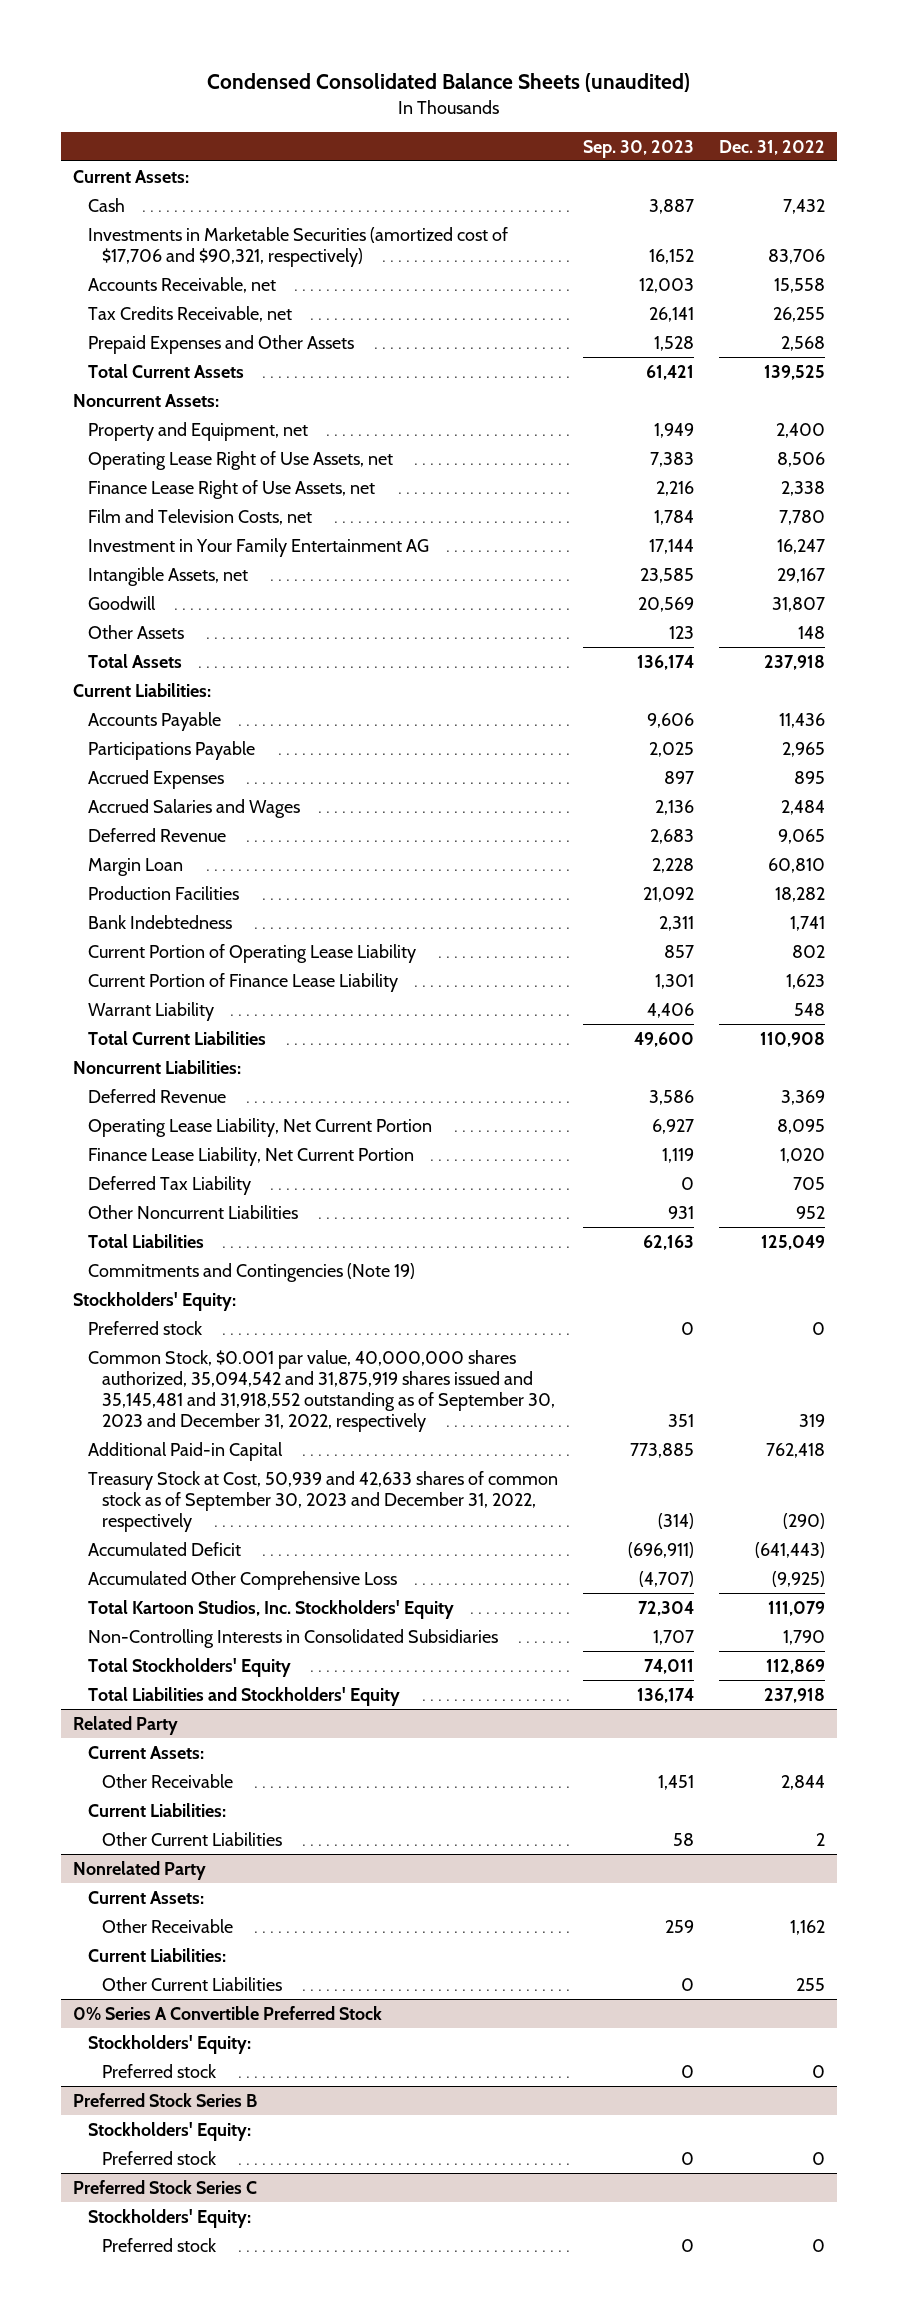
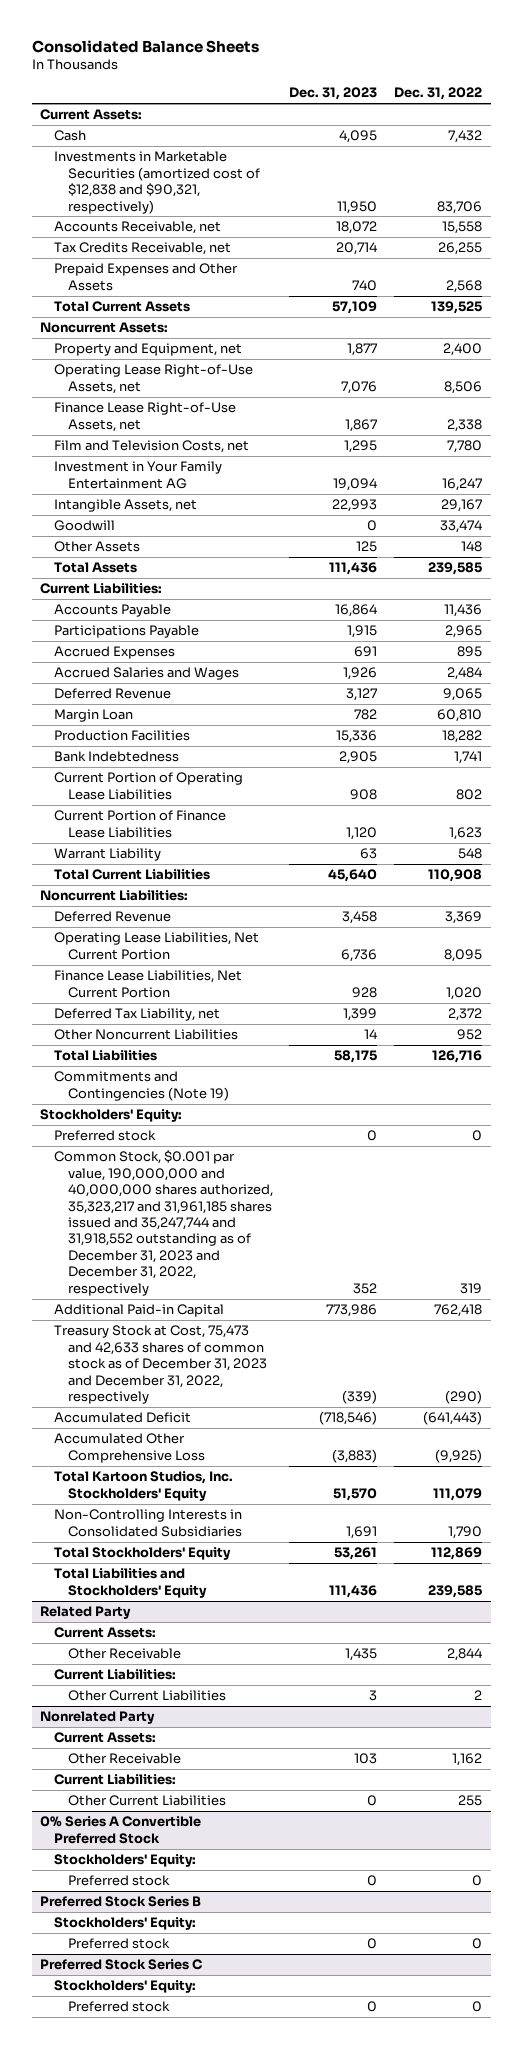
[207,73,691,93] Condensed Consolidated Balance Sheets (unaudited) -> [31,39,259,53] Consolidated Balance Sheets
[582,139,694,158] Sep. 30, 2023 -> none
none -> [289,87,378,101] Dec. 31, 2023
[87,226,508,267] Investments in Marketable Securities (amortized cost of $17,706 and $90,321, respectively) -> [53,151,260,214] Investments in Marketable Securities (amortized cost of $12,838 and $90,321, respectively)
[87,450,393,470] Operating Lease Right of Use Assets, net -> [53,364,253,394] Operating Lease Right-of-Use Assets, net
[87,479,375,499] Finance Lease Right of Use Assets, net -> [53,402,236,432] Finance Lease Right-of-Use Assets, net
[771,596,825,612] 31,807 -> [440,520,483,534] 33,474
[763,654,825,670] 237,918 -> [428,562,483,576] 239,585
[87,943,416,963] Current Portion of Operating Lease Liability -> [53,772,243,800] Current Portion of Operating Lease Liabilities
[87,972,398,992] Current Portion of Finance Lease Liability -> [53,810,226,838] Current Portion of Finance Lease Liabilities
[87,1117,432,1137] Operating Lease Liability, Net Current Portion -> [53,932,259,960] Operating Lease Liabilities, Net Current Portion
[87,1146,414,1166] Finance Lease Liability, Net Current Portion -> [53,970,242,998] Finance Lease Liabilities, Net Current Portion
[87,1175,251,1195] Deferred Tax Liability -> [53,1008,220,1022] Deferred Tax Liability, net
[792,1176,825,1190] 705 -> [448,1008,483,1022] 2,372
[760,1234,825,1250] 125,049 -> [432,1050,483,1064] 126,716
[87,1349,555,1432] Common Stock, $0.001 par value, 40,000,000 shares authorized, 35,094,542 and 31,875,919 shares issued and 35,145,481 and 31,918,552 outstanding as of September 30, 2023 and December 31, 2022, respectively -> [53,1150,273,1296] Common Stock, $0.001 par value, 190,000,000 and 40,000,000 shares authorized, 35,323,217 and 31,961,185 shares issued and 35,247,744 and 31,918,552 outstanding as of December 31, 2023 and December 31, 2022, respectively
[87,1470,558,1532] Treasury Stock at Cost, 50,939 and 42,633 shares of common stock as of September 30, 2023 and December 31, 2022, respectively -> [53,1325,267,1404] Treasury Stock at Cost, 75,473 and 42,633 shares of common stock as of December 31, 2023 and December 31, 2022, respectively
[763,1687,825,1703] 237,918 -> [428,1584,483,1598] 239,585

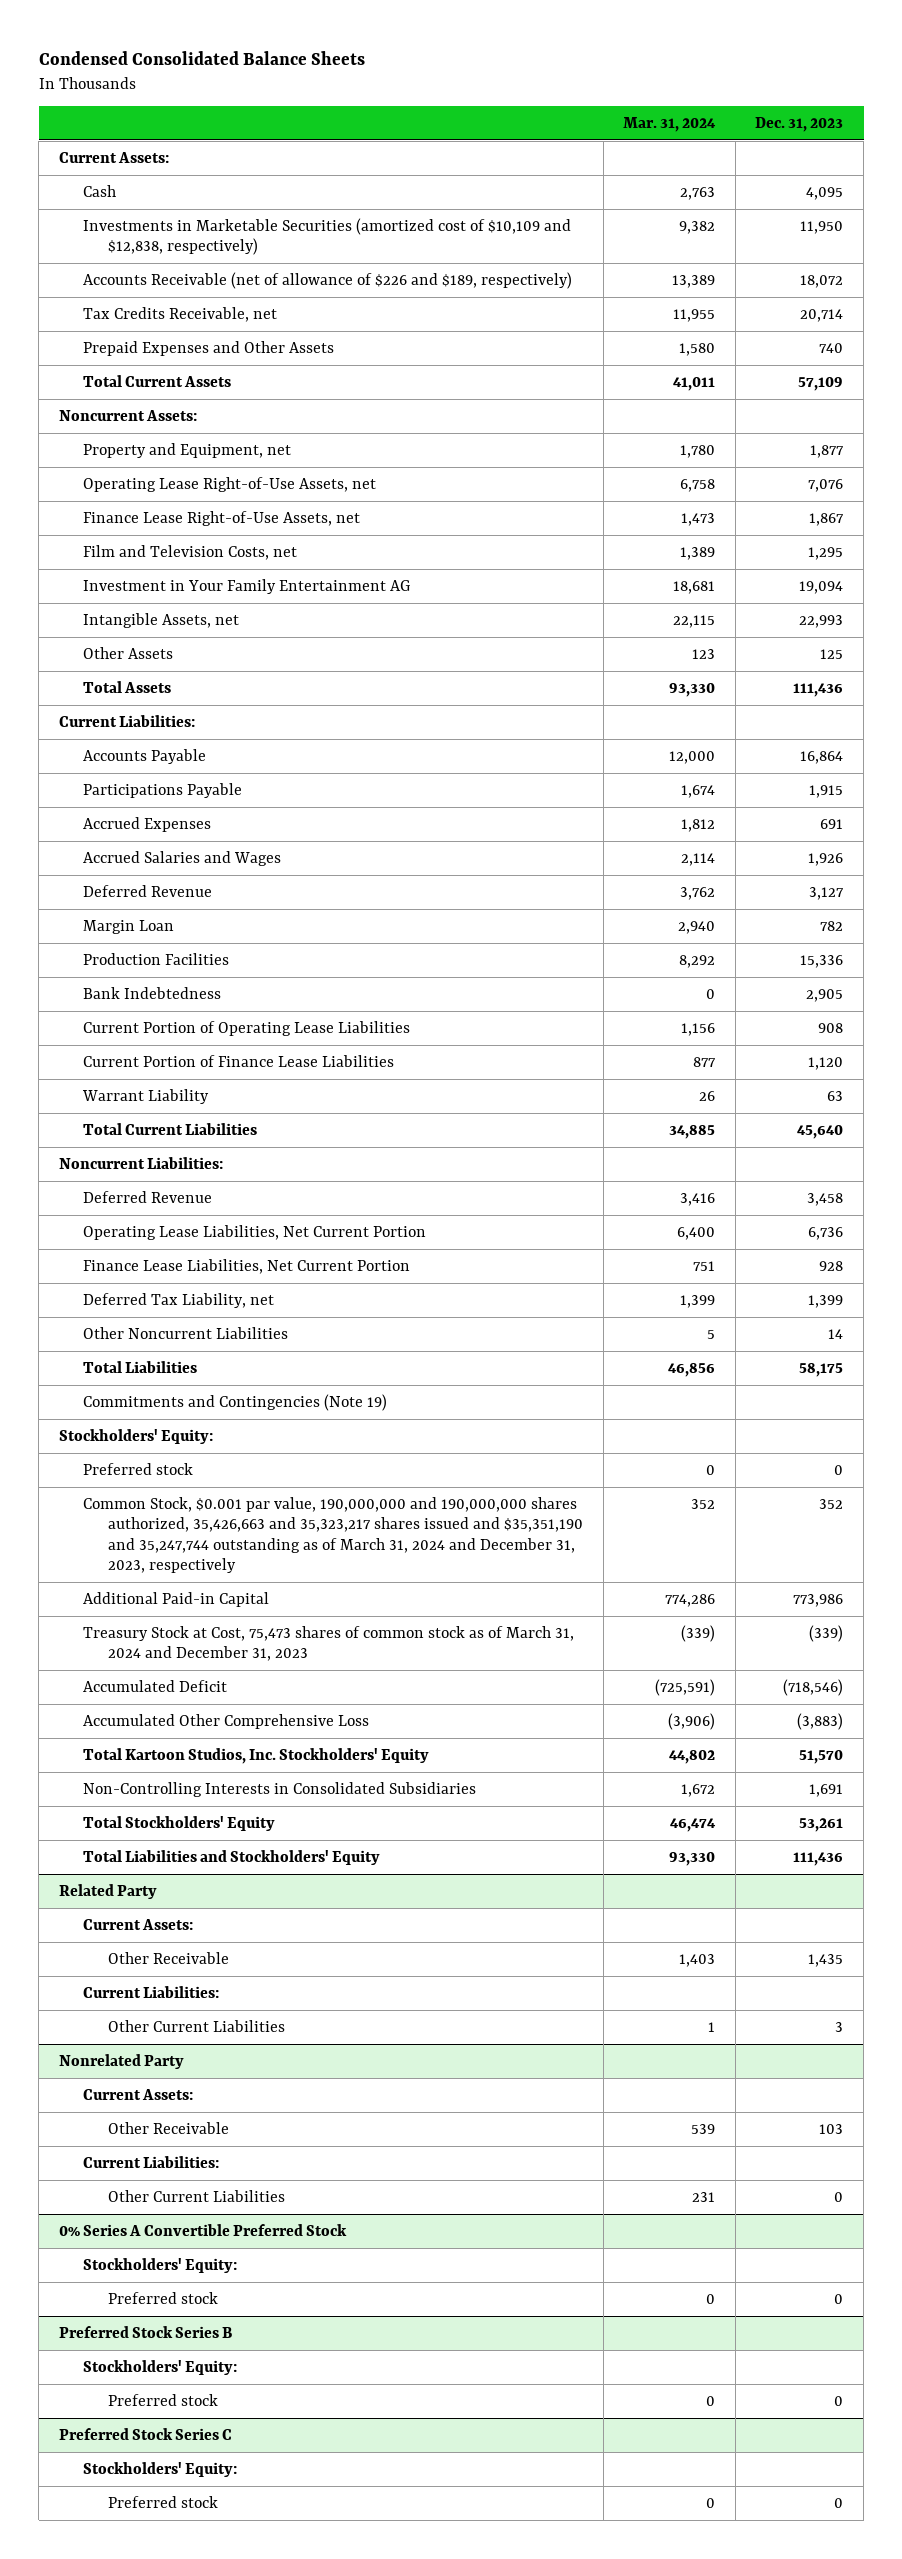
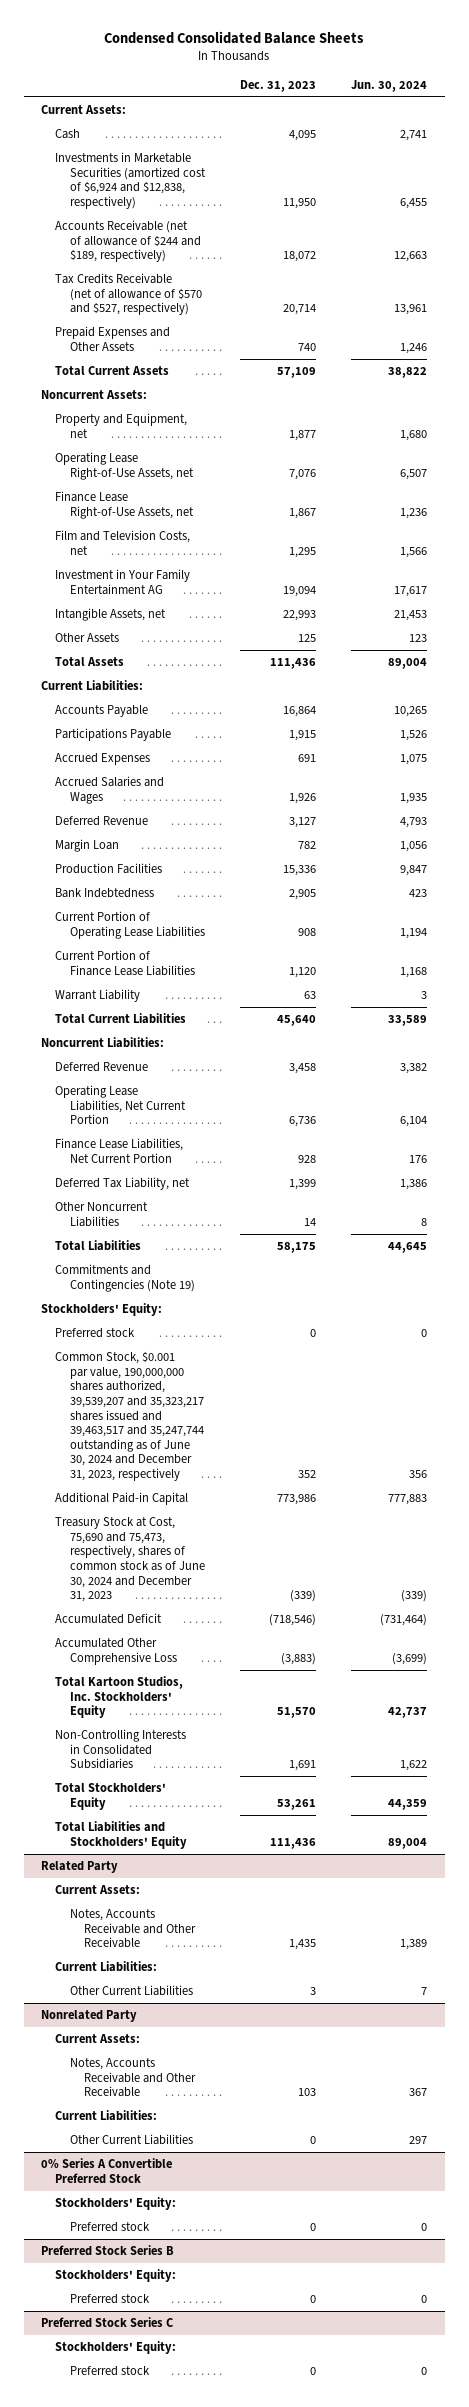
[623,116,717,132] Mar. 31, 2024 -> none
none -> [351,80,428,93] Jun. 30, 2024
[83,217,572,256] Investments in Marketable Securities (amortized cost of $10,109 and $12,838, respectively) -> [55,152,206,209] Investments in Marketable Securities (amortized cost of $6,924 and $12,838, respectively)
[83,271,573,289] Accounts Receivable (net of allowance of $226 and $189, respectively) -> [55,220,201,263] Accounts Receivable (net of allowance of $244 and $189, respectively)
[83,306,278,322] Tax Credits Receivable, net -> [55,273,202,316] Tax Credits Receivable (net of allowance of $570 and $527, respectively)
[83,1496,583,1574] Common Stock, $0.001 par value, 190,000,000 and 190,000,000 shares authorized, 35,426,663 and 35,323,217 shares issued and $35,351,190 and 35,247,744 outstanding as of March 31, 2024 and December 31, 2023, respectively -> [55,1351,204,1481] Common Stock, $0.001 par value, 190,000,000 shares authorized, 39,539,207 and 35,323,217 shares issued and 39,463,517 and 35,247,744 outstanding as of June 30, 2024 and December 31, 2023, respectively
[83,1625,575,1662] Treasury Stock at Cost, 75,473 shares of common stock as of March 31, 2024 and December 31, 2023 -> [55,1517,205,1603] Treasury Stock at Cost, 75,690 and 75,473, respectively, shares of common stock as of June 30, 2024 and December 31, 2023
[107,1951,229,1964] Other Receivable -> [69,1909,196,1949] Notes, Accounts Receivable and Other Receivable
[107,2121,229,2134] Other Receivable -> [69,2058,196,2098] Notes, Accounts Receivable and Other Receivable

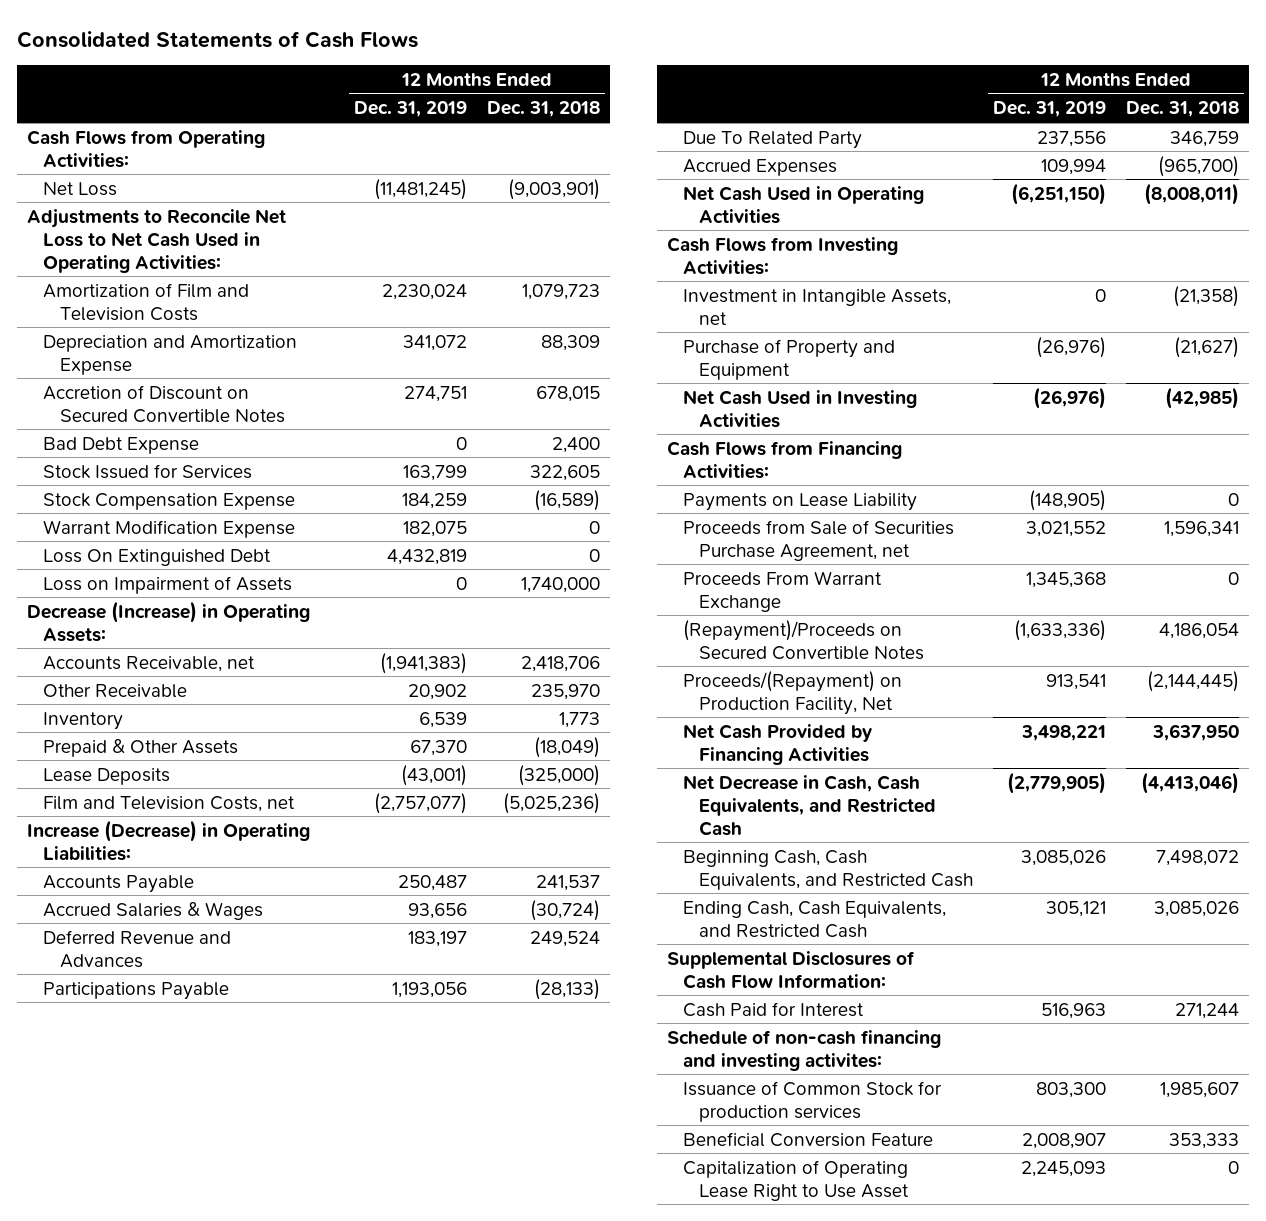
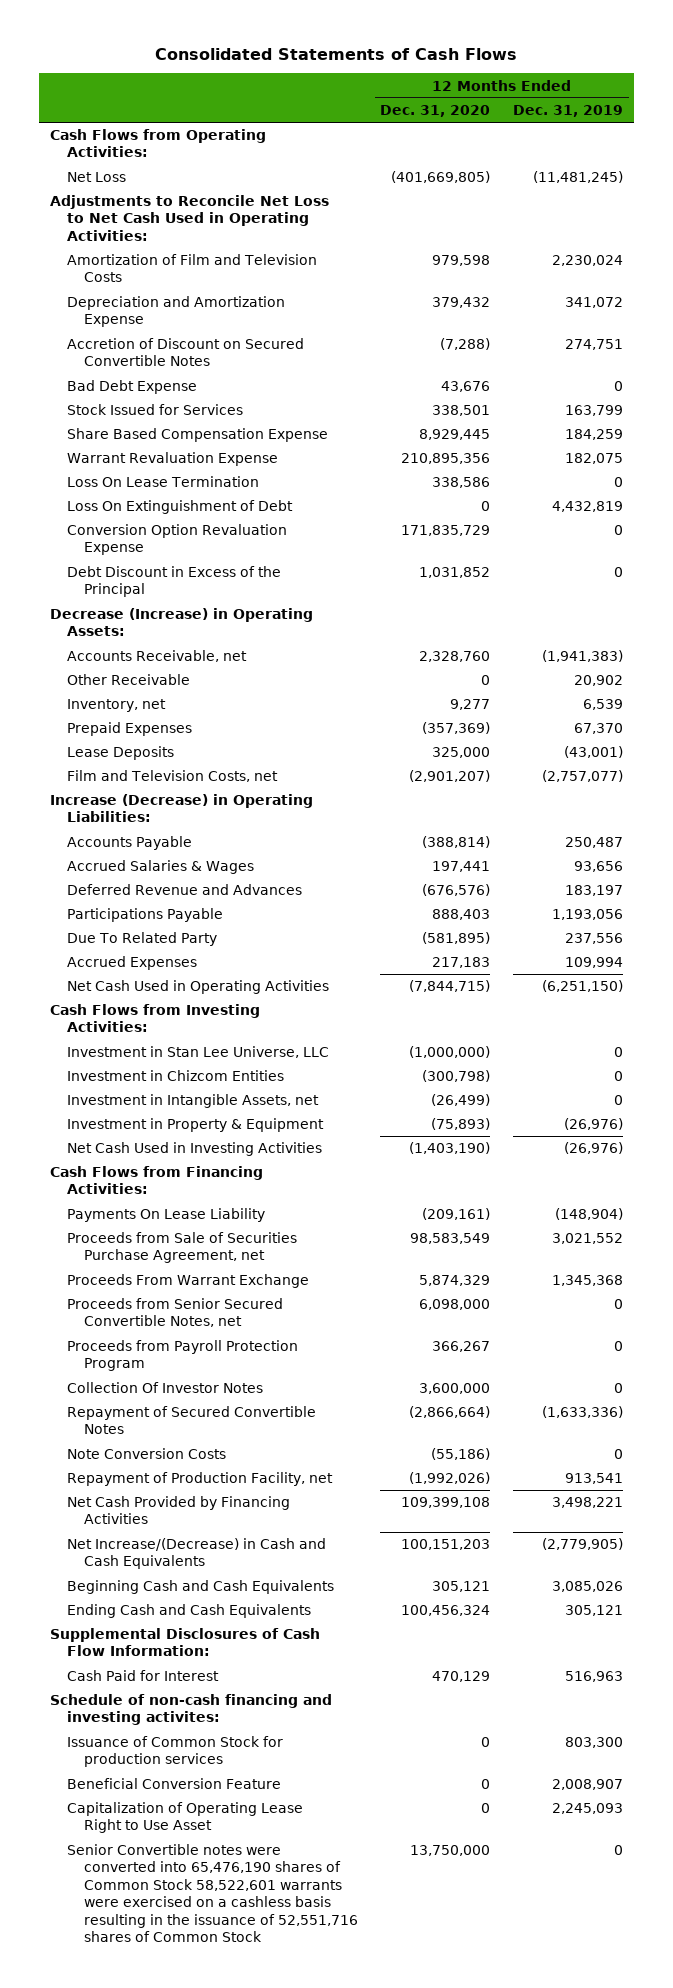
[486,101,600,118] Dec. 31, 2018 -> none
none -> [380,104,491,117] Dec. 31, 2020
[43,575,293,594] Loss on Impairment of Assets -> none
[43,492,296,510] Stock Compensation Expense -> [66,428,328,443] Share Based Compensation Expense
[43,519,296,538] Warrant Modification Expense -> [66,452,278,467] Warrant Revaluation Expense
none -> [66,476,259,488] Loss On Lease Termination
[43,548,272,566] Loss On Extinguished Debt -> [66,500,293,515] Loss On Extinguishment of Debt
none -> [66,524,287,556] Conversion Option Revaluation Expense
none -> [66,566,281,598] Debt Discount in Excess of the Principal
[43,711,124,730] Inventory -> [66,699,166,713] Inventory, net
[43,738,239,757] Prepaid & Other Assets -> [66,722,192,737] Prepaid Expenses
none -> [66,1046,329,1059] Investment in Stan Lee Universe, LLC
none -> [66,1070,284,1082] Investment in Chizcom Entities
[682,338,895,380] Purchase of Property and Equipment -> [66,1118,324,1133] Investment in Property & Equipment
[682,492,917,511] Payments on Lease Liability -> [66,1208,265,1223] Payments On Lease Liability
[1028,489,1106,511] (148,905) -> [554,1208,623,1221] (148,904)
none -> [66,1298,283,1328] Proceeds from Senior Secured Convertible Notes, net
none -> [66,1340,298,1372] Proceeds from Payroll Protection Program
none -> [66,1382,263,1394] Collection Of Investor Notes
[682,619,924,660] (Repayment)/Proceeds on Secured Convertible Notes -> [66,1406,316,1435] Repayment of Secured Convertible Notes
none -> [66,1448,226,1460] Note Conversion Costs
[682,670,902,715] Proceeds/(Repayment) on Production Facility, Net -> [66,1472,333,1487] Repayment of Production Facility, net
[682,774,936,836] Net Decrease in Cash, Cash Equivalents, and Restricted Cash -> [66,1538,326,1570] Net Increase/(Decrease) in Cash and Cash Equivalents
[682,849,973,890] Beginning Cash, Cash Equivalents, and Restricted Cash -> [66,1580,334,1595] Beginning Cash and Cash Equivalents
[682,900,946,938] Ending Cash, Cash Equivalents, and Restricted Cash -> [66,1604,311,1619] Ending Cash and Cash Equivalents
none -> [66,1844,358,1942] Senior Convertible notes were converted into 65,476,190 shares of Common Stock 58,522,601 warrants were exercised on a cashless basis resulting in the issuance of 52,551,716 shares of Common Stock

